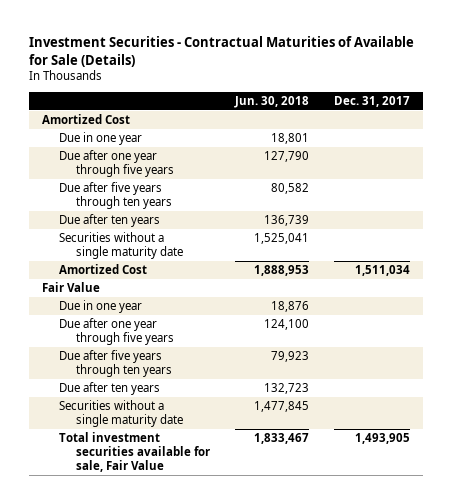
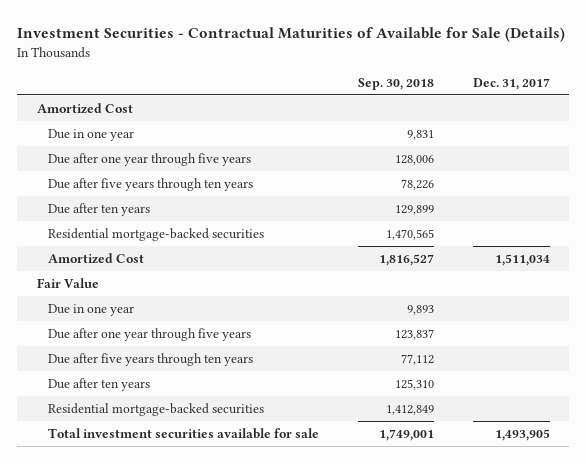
[233,95,309,108] Jun. 30, 2018 -> none
none -> [357,77,434,90] Sep. 30, 2018
[58,232,183,260] Securities without a single maturity date -> [47,227,264,241] Residential mortgage-backed securities
[58,400,183,428] Securities without a single maturity date -> [47,402,264,416] Residential mortgage-backed securities
[58,432,210,473] Total investment securities available for sale, Fair Value -> [47,427,319,439] Total investment securities available for sale

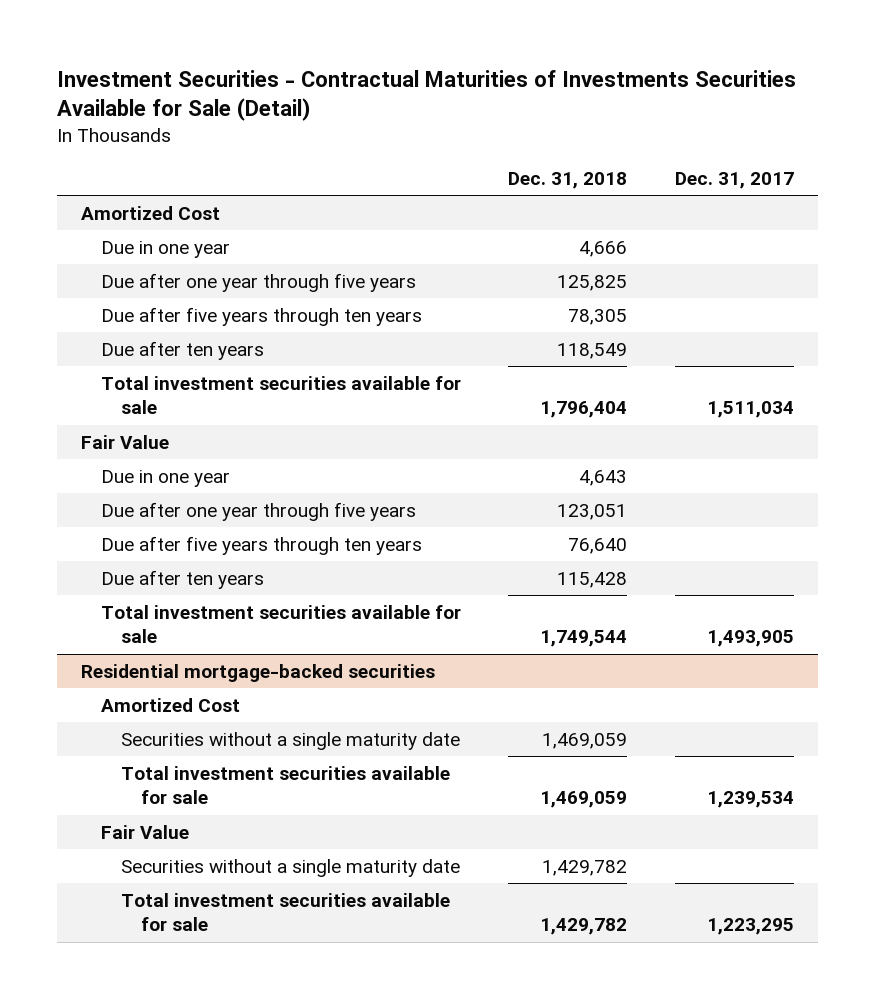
[17,27,566,43] Investment Securities - Contractual Maturities of Available for Sale (Details) -> [56,69,796,122] Investment Securities - Contractual Maturities of Investments Securities Available for Sale (Detail)
[357,77,434,90] Sep. 30, 2018 -> none
none -> [508,171,628,189] Dec. 31, 2018
[47,227,264,241] Residential mortgage-backed securities -> none
[47,252,144,264] Amortized Cost -> [100,375,461,415] Total investment securities available for sale
[47,402,264,416] Residential mortgage-backed securities -> none
none -> [80,663,435,682] Residential mortgage-backed securities
none -> [100,697,240,712] Amortized Cost
none -> [120,731,460,750] Securities without a single maturity date
none -> [120,765,450,805] Total investment securities available for sale
none -> [100,824,189,839] Fair Value
none -> [120,858,460,877] Securities without a single maturity date
none -> [120,892,450,932] Total investment securities available for sale

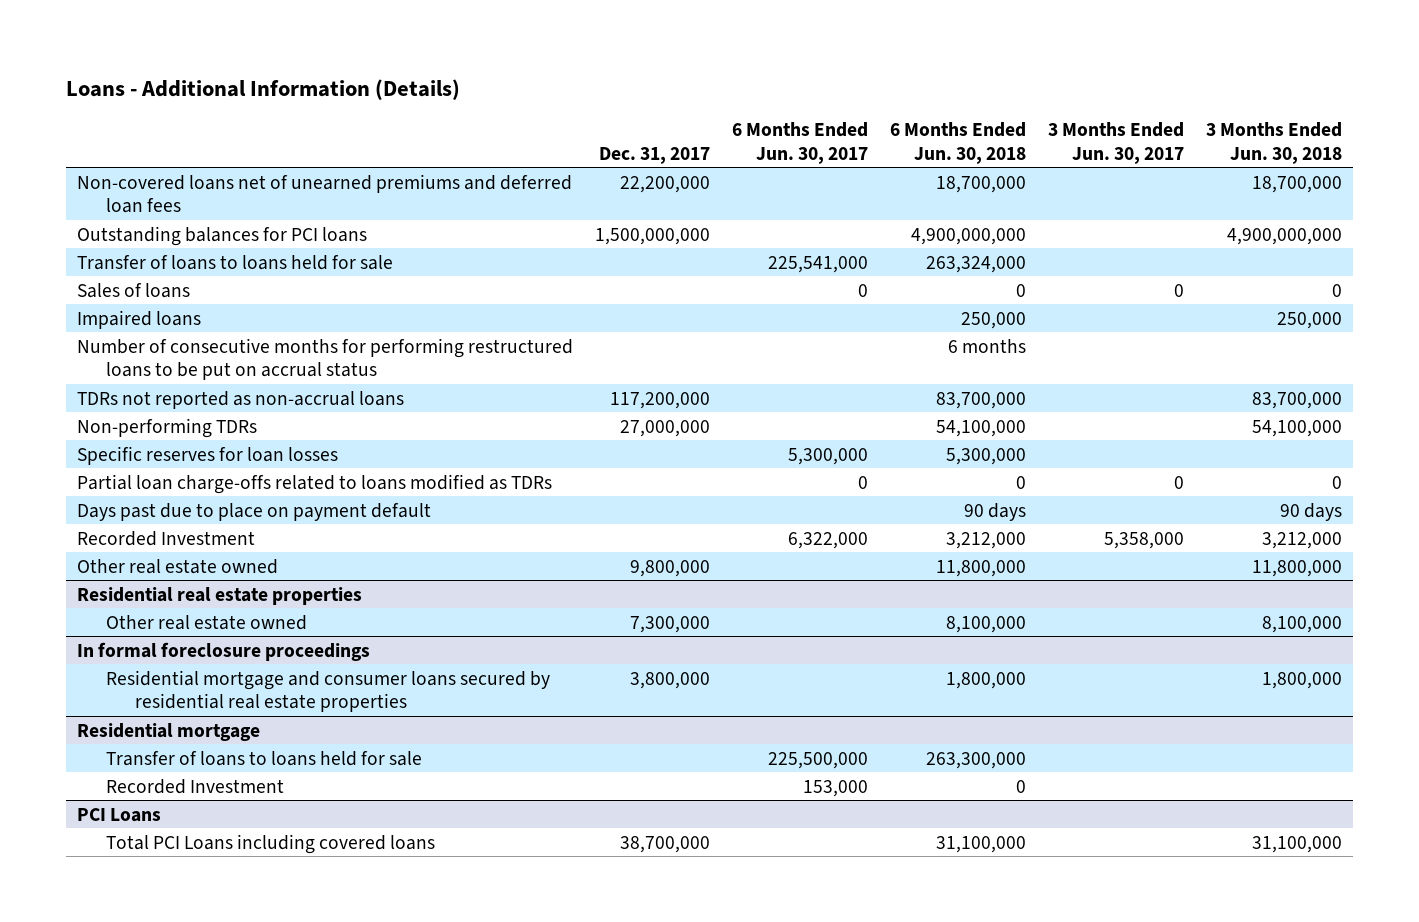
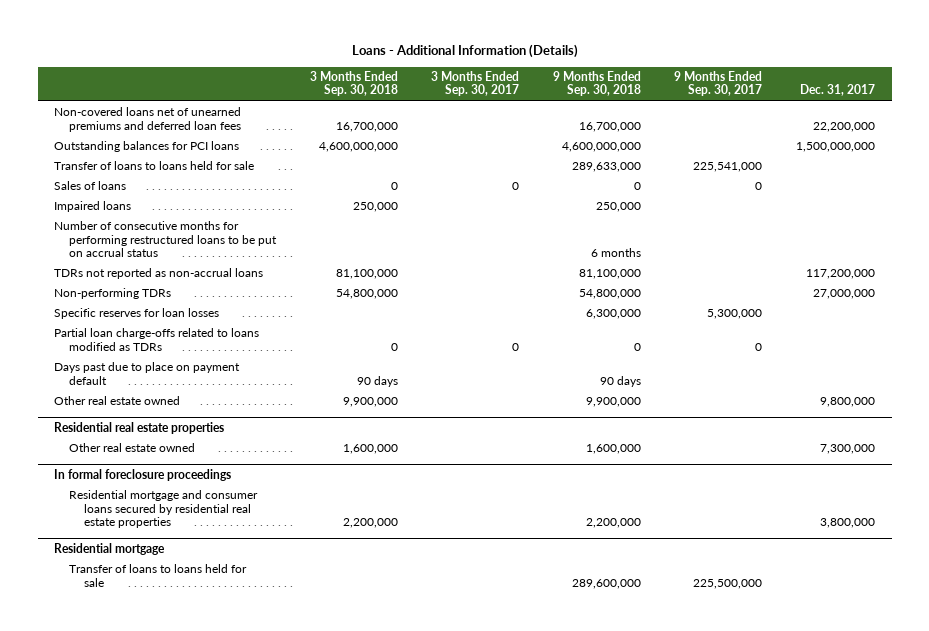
[732,122,869,164] 6 Months Ended Jun. 30, 2017 -> none
[890,122,1027,164] 6 Months Ended Jun. 30, 2018 -> none
[1048,122,1185,164] 3 Months Ended Jun. 30, 2017 -> none
[1206,122,1343,164] 3 Months Ended Jun. 30, 2018 -> none
none -> [309,70,398,97] 3 Months Ended Sep. 30, 2018
none -> [431,70,520,97] 3 Months Ended Sep. 30, 2017
none -> [552,70,641,97] 9 Months Ended Sep. 30, 2018
none -> [674,70,763,97] 9 Months Ended Sep. 30, 2017
[77,530,256,546] Recorded Investment -> none
[106,778,285,794] Recorded Investment -> none
[77,807,162,822] PCI Loans -> none
[106,833,436,854] Total PCI Loans including covered loans -> none

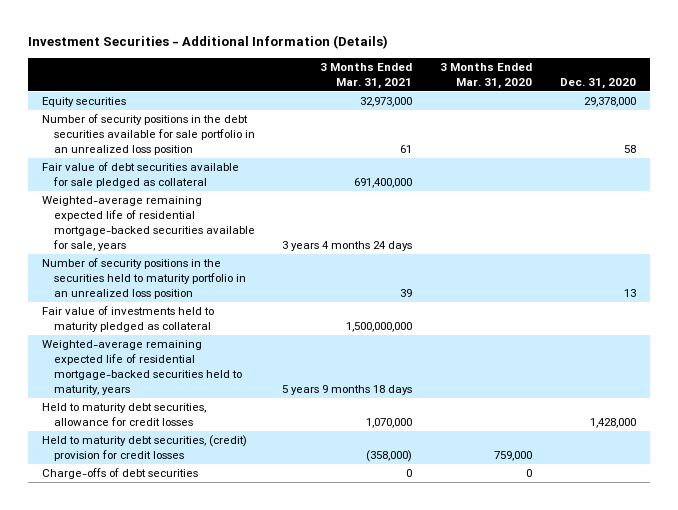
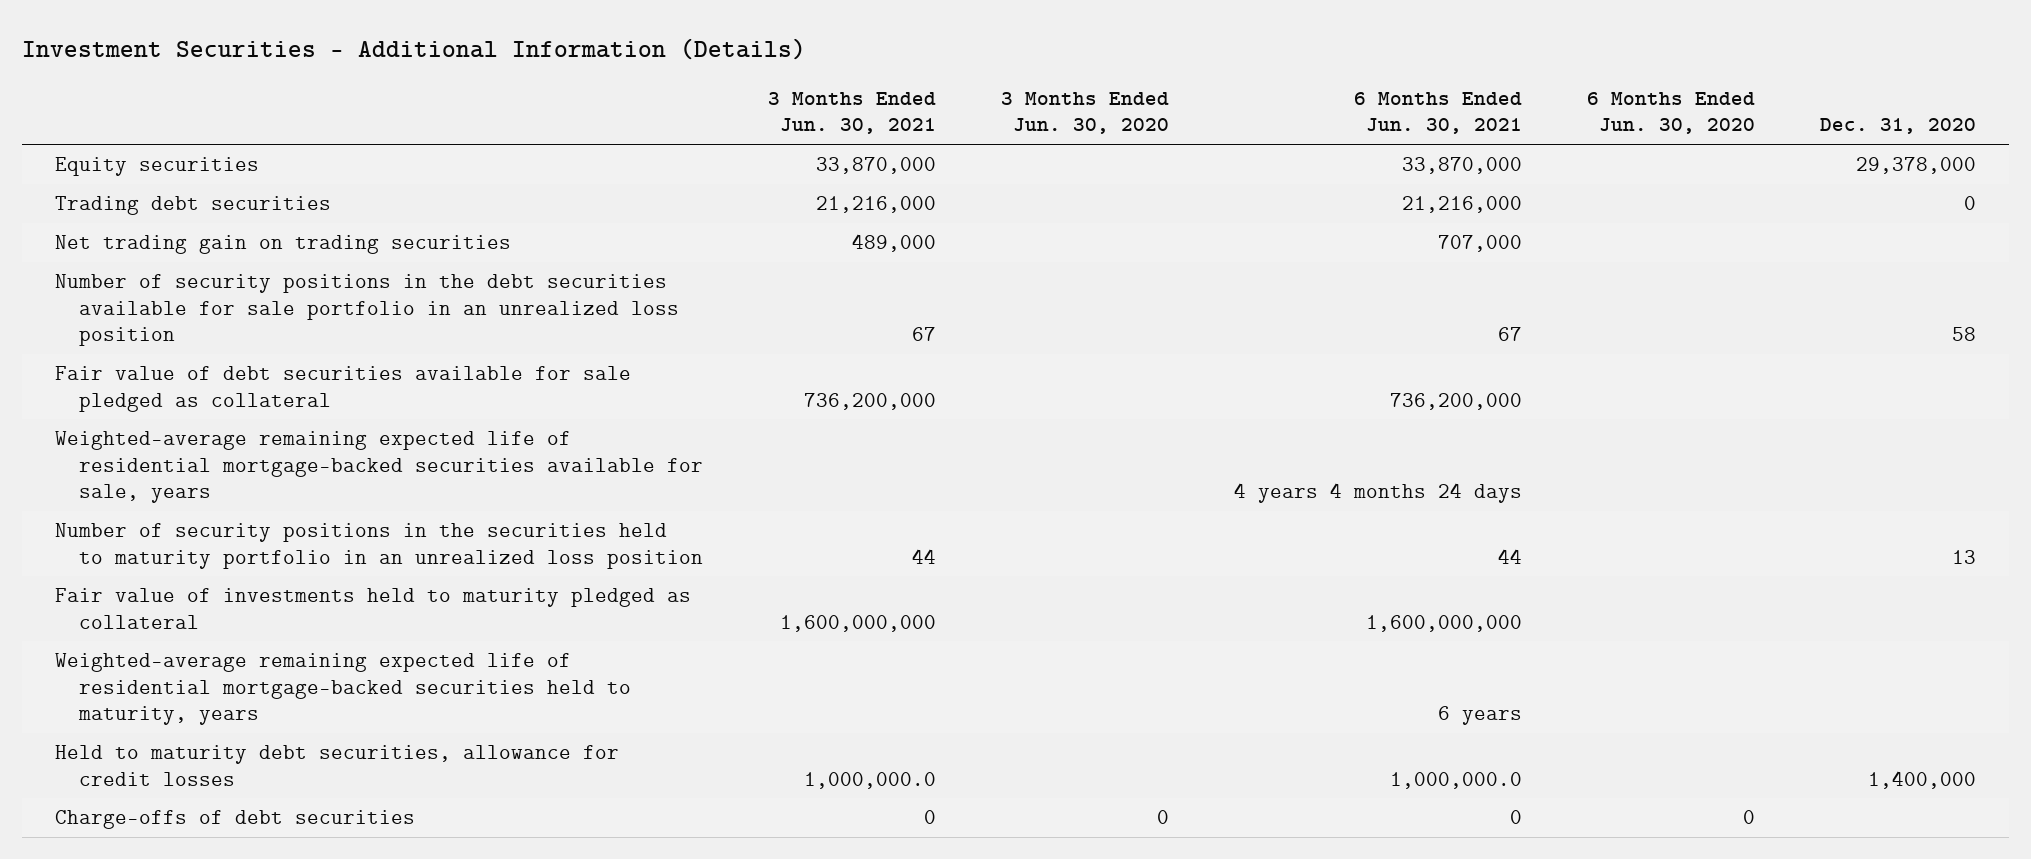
[320,62,413,89] 3 Months Ended Mar. 31, 2021 -> none
[440,62,533,89] 3 Months Ended Mar. 31, 2020 -> none
none -> [768,91,937,135] 3 Months Ended Jun. 30, 2021
none -> [1001,91,1170,135] 3 Months Ended Jun. 30, 2020
none -> [1354,91,1523,135] 6 Months Ended Jun. 30, 2021
none -> [1587,91,1756,135] 6 Months Ended Jun. 30, 2020
none -> [54,196,331,216] Trading debt securities
none -> [54,235,511,255] Net trading gain on trading securities
[42,435,248,462] Held to maturity debt securities, (credit) provision for credit losses -> none
[589,418,636,429] 1,428,000 -> [1868,770,1977,789] 1,400,000

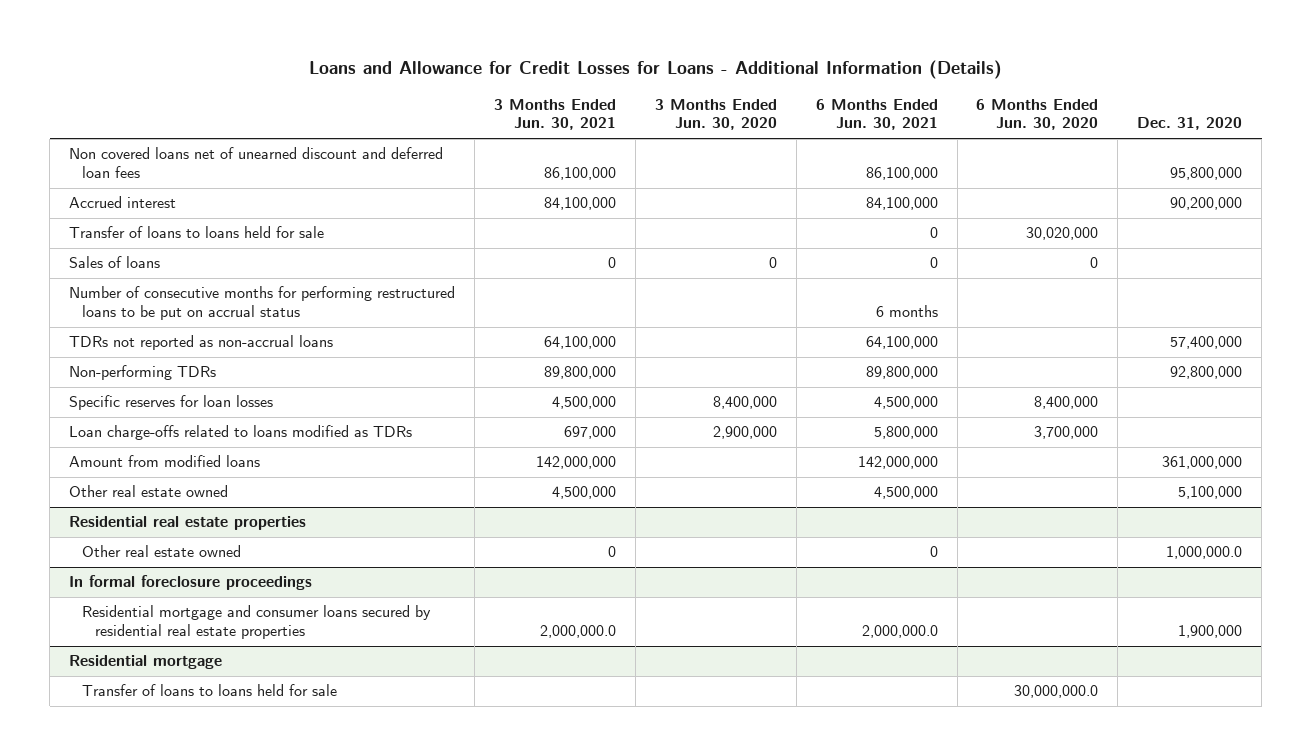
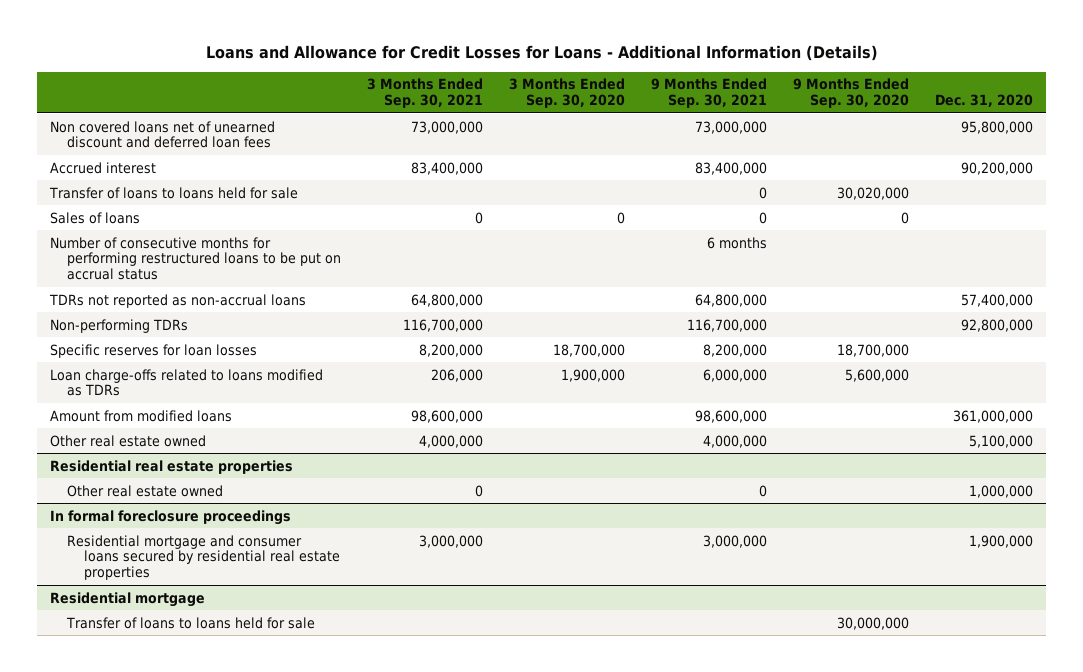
[494,98,617,131] 3 Months Ended Jun. 30, 2021 -> none
[654,98,777,131] 3 Months Ended Jun. 30, 2020 -> none
[815,98,938,131] 6 Months Ended Jun. 30, 2021 -> none
[976,98,1099,131] 6 Months Ended Jun. 30, 2020 -> none
none -> [366,78,483,109] 3 Months Ended Sep. 30, 2021
none -> [508,78,625,109] 3 Months Ended Sep. 30, 2020
none -> [650,78,767,109] 9 Months Ended Sep. 30, 2021
none -> [792,78,909,109] 9 Months Ended Sep. 30, 2020
[1166,546,1243,560] 1,000,000.0 -> [968,484,1033,498] 1,000,000

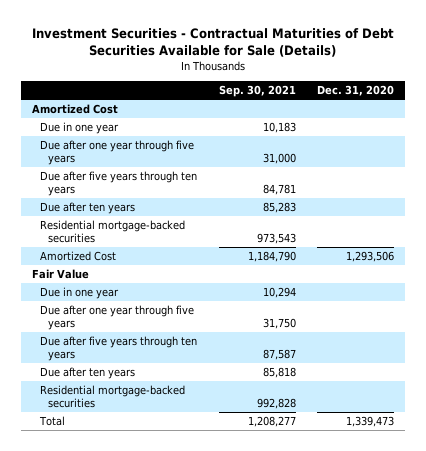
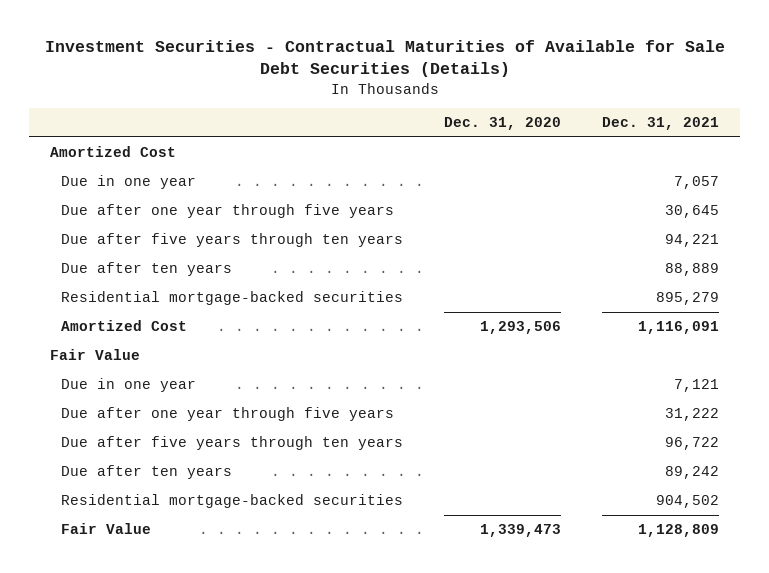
[31,28,394,58] Investment Securities - Contractual Maturities of Debt Securities Available for Sale (Details) -> [44,39,725,78] Investment Securities - Contractual Maturities of Available for Sale Debt Securities (Details)
[218,85,296,98] Sep. 30, 2021 -> none
none -> [602,117,720,131] Dec. 31, 2021
[39,415,66,426] Total -> [61,523,152,535] Fair Value

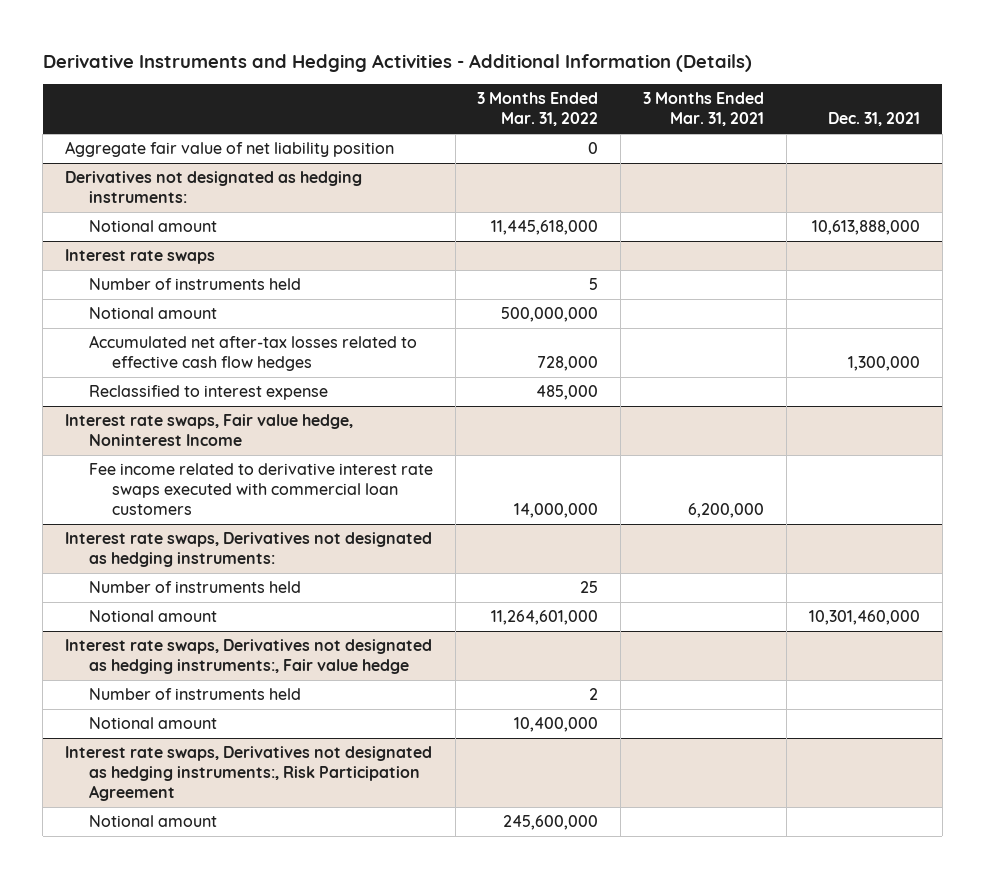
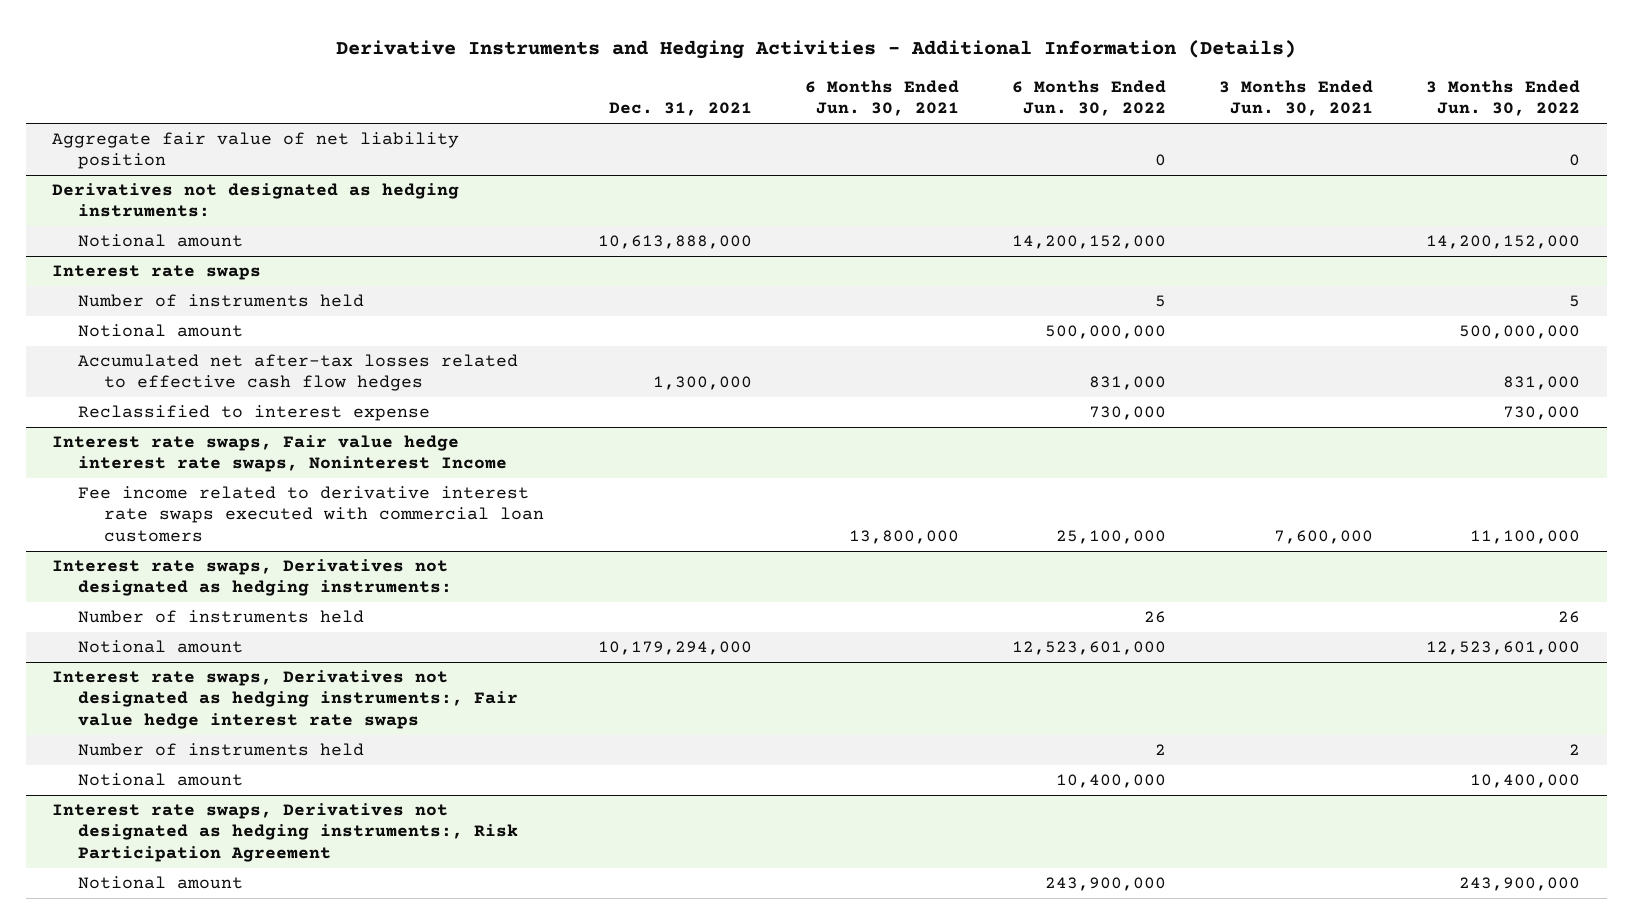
[477,92,599,127] 3 Months Ended Mar. 31, 2022 -> none
[643,92,765,127] 3 Months Ended Mar. 31, 2021 -> none
none -> [804,79,959,117] 6 Months Ended Jun. 30, 2021
none -> [1012,79,1167,117] 6 Months Ended Jun. 30, 2022
none -> [1219,79,1374,117] 3 Months Ended Jun. 30, 2021
none -> [1426,79,1581,117] 3 Months Ended Jun. 30, 2022
[65,414,354,447] Interest rate swaps, Fair value hedge, Noninterest Income -> [52,435,508,473] Interest rate swaps, Fair value hedge interest rate swaps, Noninterest Income
[808,610,920,626] 10,301,460,000 -> [597,641,752,656] 10,179,294,000
[65,639,433,675] Interest rate swaps, Derivatives not designated as hedging instruments:, Fair value hedge -> [52,670,519,729] Interest rate swaps, Derivatives not designated as hedging instruments:, Fair value hedge interest rate swaps

